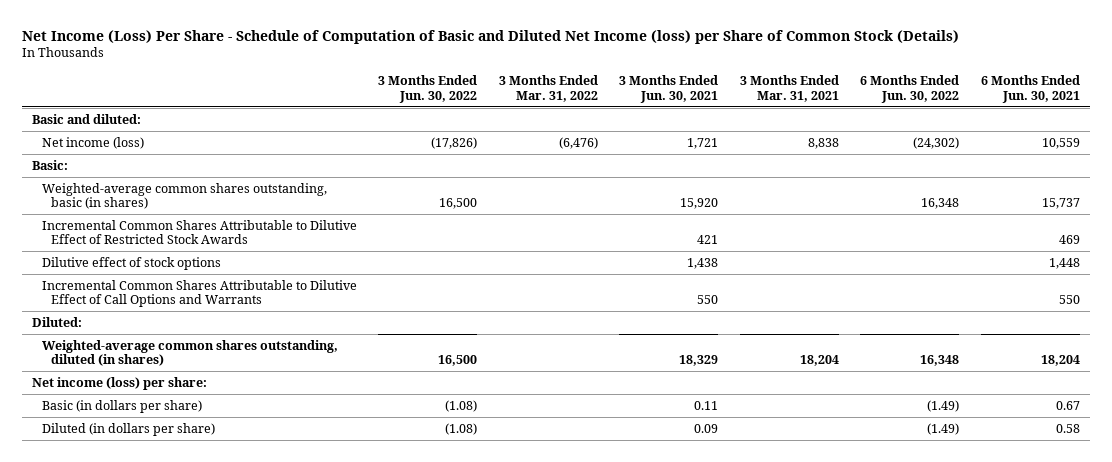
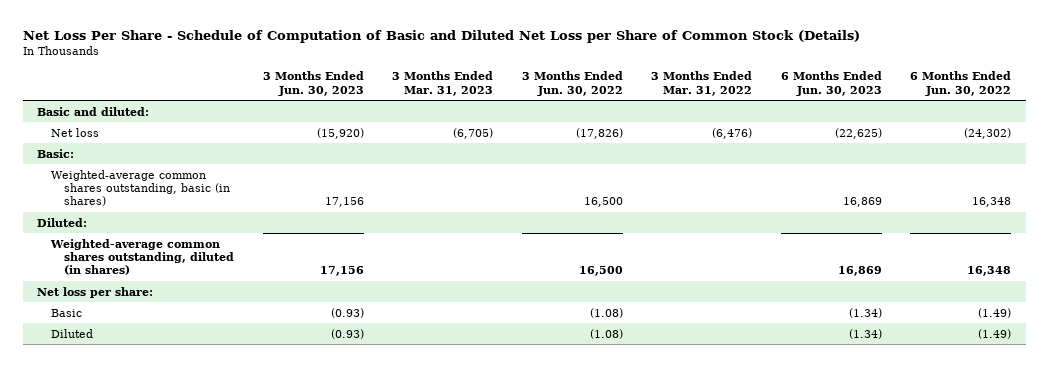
[21,29,959,44] Net Income (Loss) Per Share - Schedule of Computation of Basic and Diluted Net Income (loss) per Share of Common Stock (Details) -> [23,30,861,44] Net Loss Per Share - Schedule of Computation of Basic and Diluted Net Loss per Share of Common Stock (Details)
[619,75,719,103] 3 Months Ended Jun. 30, 2021 -> none
[739,75,839,102] 3 Months Ended Mar. 31, 2021 -> none
[980,75,1080,103] 6 Months Ended Jun. 30, 2021 -> none
none -> [262,71,364,96] 3 Months Ended Jun. 30, 2023
none -> [392,71,494,96] 3 Months Ended Mar. 31, 2023
none -> [780,71,882,96] 6 Months Ended Jun. 30, 2023
[41,136,144,149] Net income (loss) -> [50,127,99,137] Net loss
[41,219,357,244] Incremental Common Shares Attributable to Dilutive Effect of Restricted Stock Awards -> none
[41,256,221,270] Dilutive effect of stock options -> none
[41,279,357,307] Incremental Common Shares Attributable to Dilutive Effect of Call Options and Warrants -> none
[32,376,208,390] Net income (loss) per share: -> [37,286,154,298] Net loss per share:
[41,399,202,413] Basic (in dollars per share) -> [50,308,82,317] Basic
[41,422,215,436] Diluted (in dollars per share) -> [50,328,93,338] Diluted

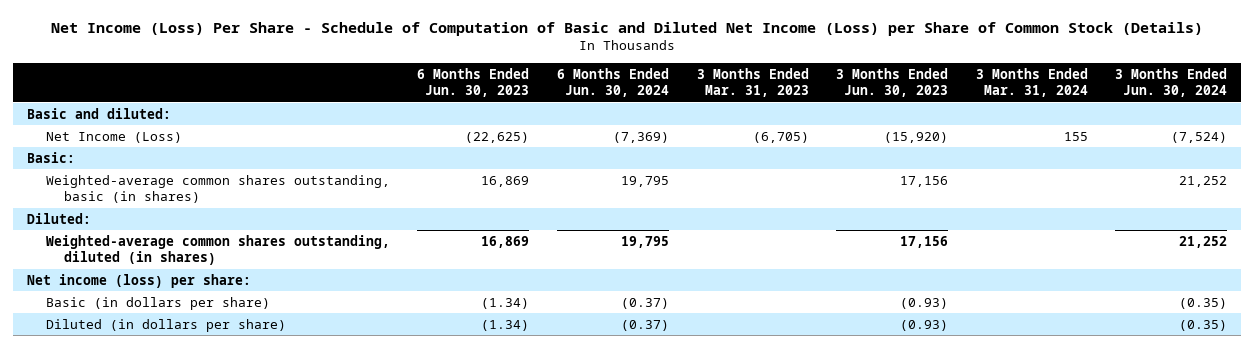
[23,30,861,44] Net Loss Per Share - Schedule of Computation of Basic and Diluted Net Loss per Share of Common Stock (Details) -> [51,21,1204,36] Net Income (Loss) Per Share - Schedule of Computation of Basic and Diluted Net Income (Loss) per Share of Common Stock (Details)
[521,71,623,96] 3 Months Ended Jun. 30, 2022 -> none
[651,71,753,96] 3 Months Ended Mar. 31, 2022 -> none
[910,71,1012,96] 6 Months Ended Jun. 30, 2022 -> none
none -> [556,67,669,98] 6 Months Ended Jun. 30, 2024
none -> [975,67,1088,98] 3 Months Ended Mar. 31, 2024
none -> [1115,67,1228,98] 3 Months Ended Jun. 30, 2024
[50,127,99,137] Net loss -> [45,131,182,143] Net Income (Loss)
[37,286,154,298] Net loss per share: -> [26,273,251,288] Net income (loss) per share:
[50,308,82,317] Basic -> [45,296,270,310] Basic (in dollars per share)
[50,328,93,338] Diluted -> [45,318,286,332] Diluted (in dollars per share)

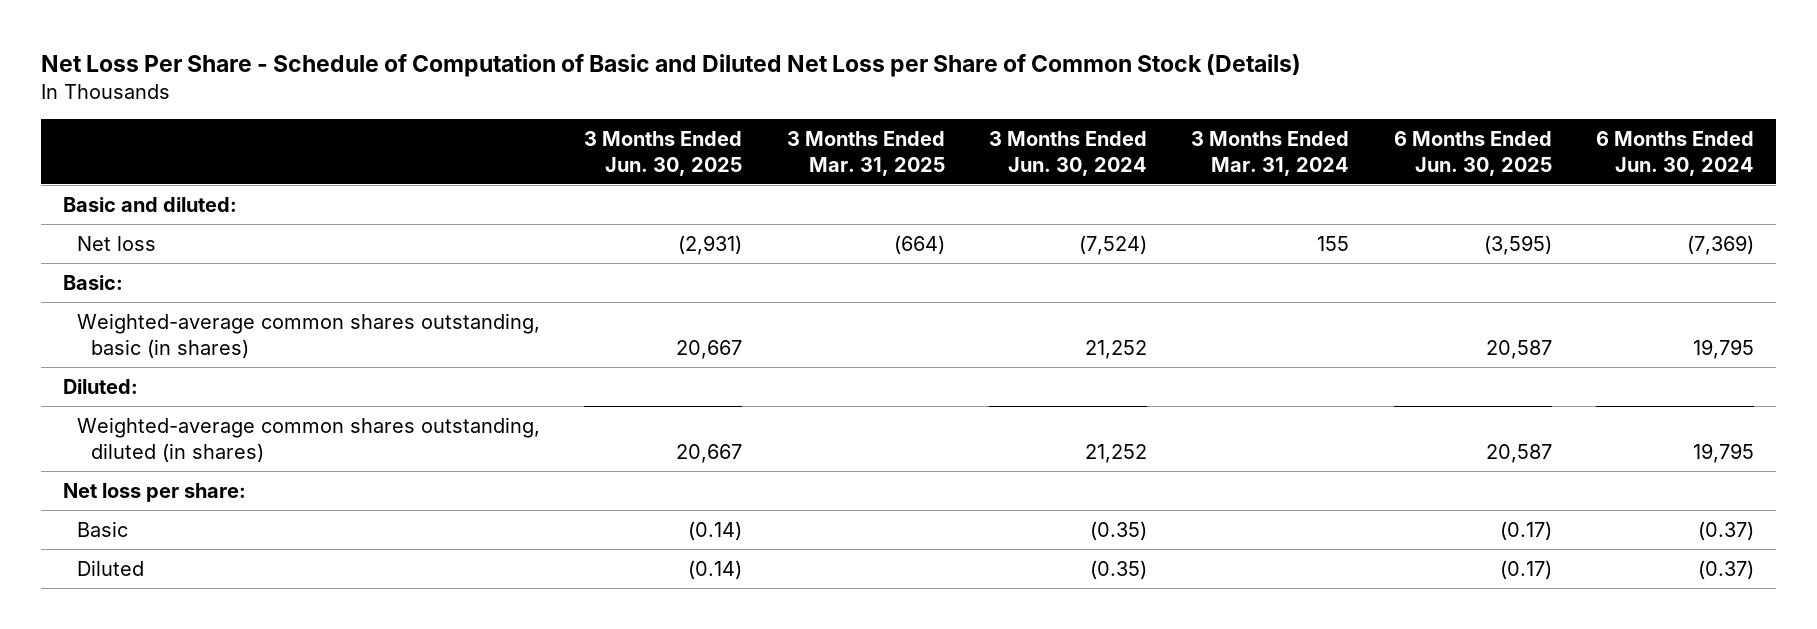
[51,21,1204,36] Net Income (Loss) Per Share - Schedule of Computation of Basic and Diluted Net Income (Loss) per Share of Common Stock (Details) -> [40,53,1301,77] Net Loss Per Share - Schedule of Computation of Basic and Diluted Net Loss per Share of Common Stock (Details)
[417,67,530,98] 6 Months Ended Jun. 30, 2023 -> none
[696,67,809,98] 3 Months Ended Mar. 31, 2023 -> none
[836,67,949,98] 3 Months Ended Jun. 30, 2023 -> none
none -> [584,130,743,176] 3 Months Ended Jun. 30, 2025
none -> [786,130,945,176] 3 Months Ended Mar. 31, 2025
none -> [1393,130,1552,176] 6 Months Ended Jun. 30, 2025
[45,131,182,143] Net Income (Loss) -> [77,235,157,251] Net loss
[26,273,251,288] Net income (loss) per share: -> [63,482,247,502] Net loss per share:
[45,296,270,310] Basic (in dollars per share) -> [77,520,129,537] Basic
[45,318,286,332] Diluted (in dollars per share) -> [77,559,145,576] Diluted

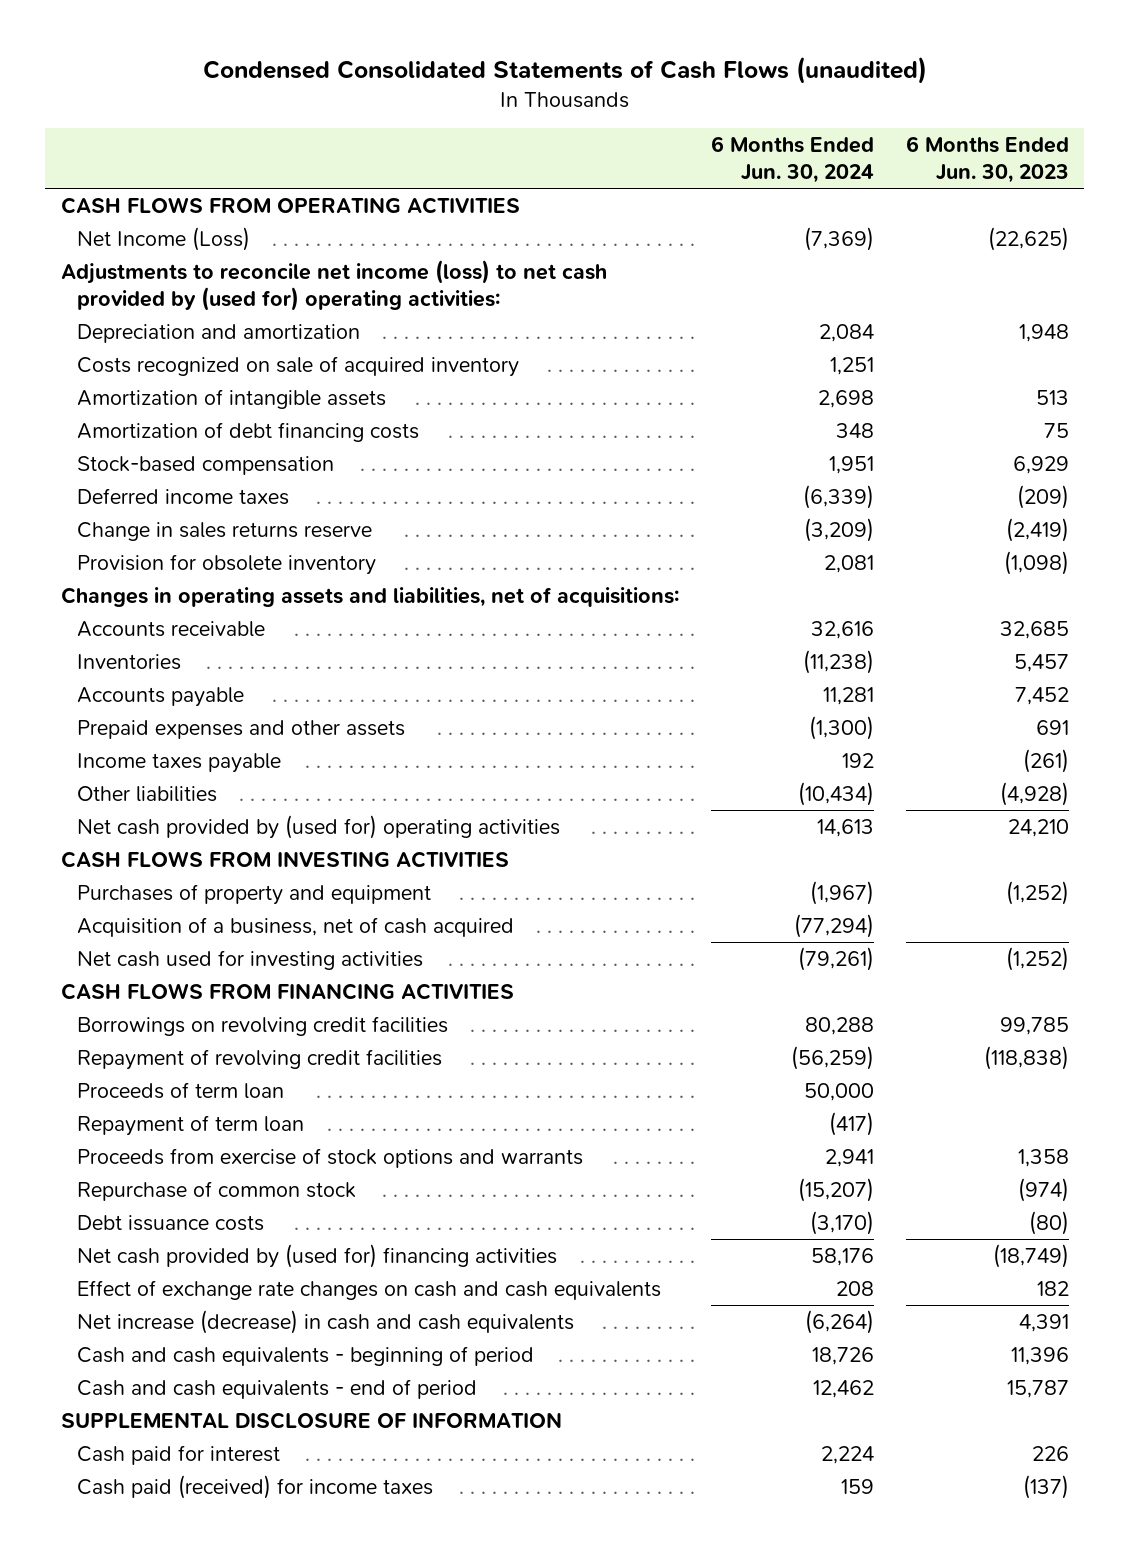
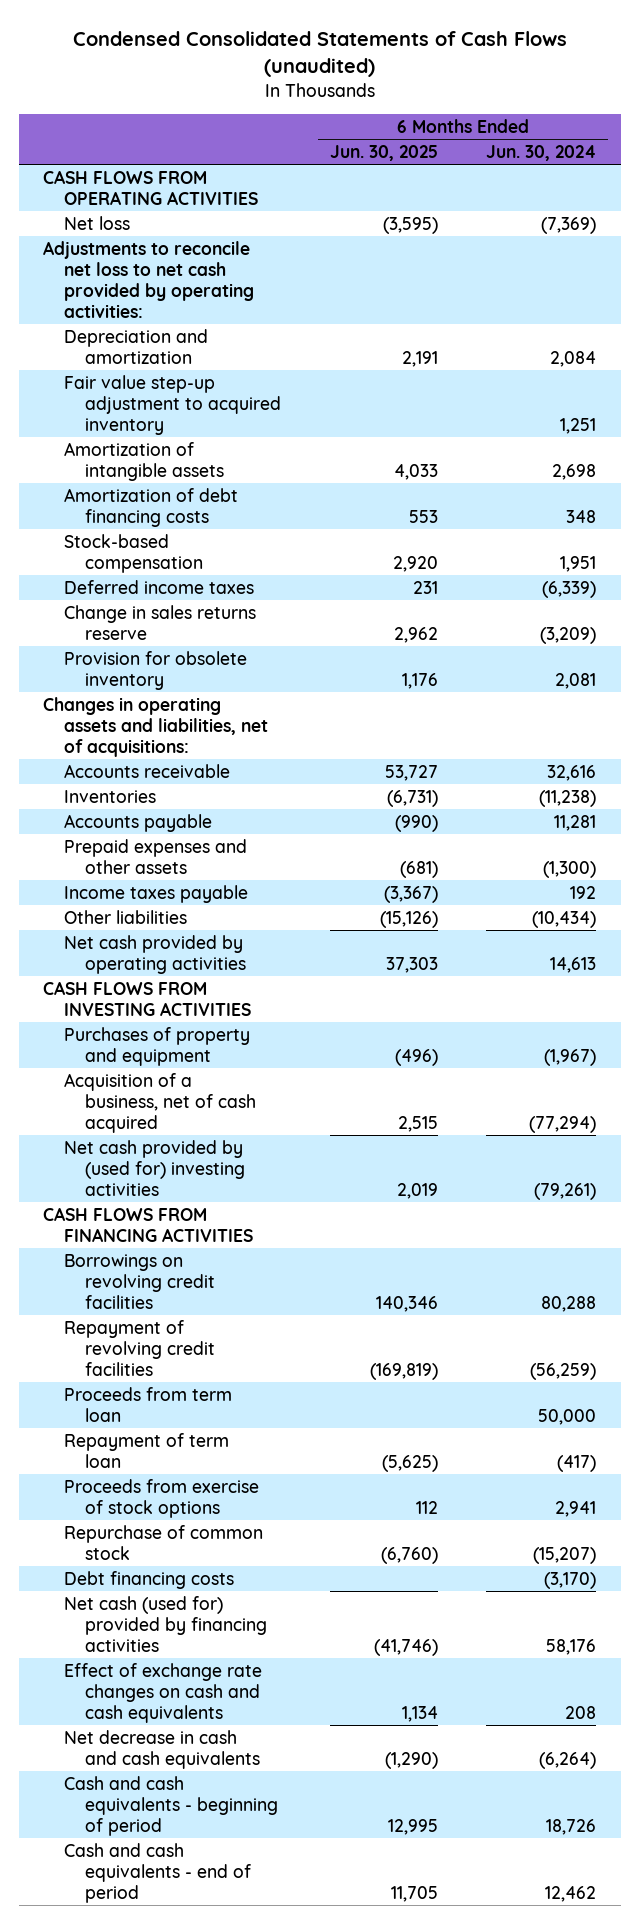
[905,136,1069,184] 6 Months Ended Jun. 30, 2023 -> none
none -> [329,144,438,161] Jun. 30, 2025
[76,226,250,251] Net Income (Loss) -> [64,215,131,230] Net loss
[61,259,608,311] Adjustments to reconcile net income (loss) to net cash provided by (used for) operating activities: -> [43,240,255,318] Adjustments to reconcile net loss to net cash provided by operating activities:
[76,355,519,377] Costs recognized on sale of acquired inventory -> [64,374,282,435] Fair value step-up adjustment to acquired inventory
[76,814,560,839] Net cash provided by (used for) operating activities -> [64,934,247,974] Net cash provided by operating activities
[76,949,423,970] Net cash used for investing activities -> [64,1139,246,1196] Net cash provided by (used for) investing activities
[76,1081,284,1099] Proceeds of term loan -> [64,1386,233,1422] Proceeds from term loan
[76,1147,583,1168] Proceeds from exercise of stock options and warrants -> [64,1478,260,1518] Proceeds from exercise of stock options
[76,1214,264,1231] Debt issuance costs -> [64,1570,235,1589] Debt financing costs
[76,1243,557,1268] Net cash provided by (used for) financing activities -> [64,1595,268,1652] Net cash (used for) provided by financing activities
[76,1309,574,1334] Net increase (decrease) in cash and cash equivalents -> [64,1729,261,1769] Net decrease in cash and cash equivalents
[61,1411,563,1429] SUPPLEMENTAL DISCLOSURE OF INFORMATION -> none
[76,1444,280,1465] Cash paid for interest -> none
[76,1474,433,1499] Cash paid (received) for income taxes -> none

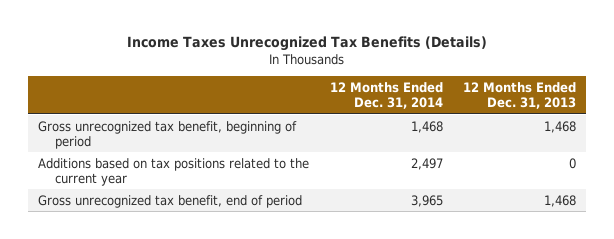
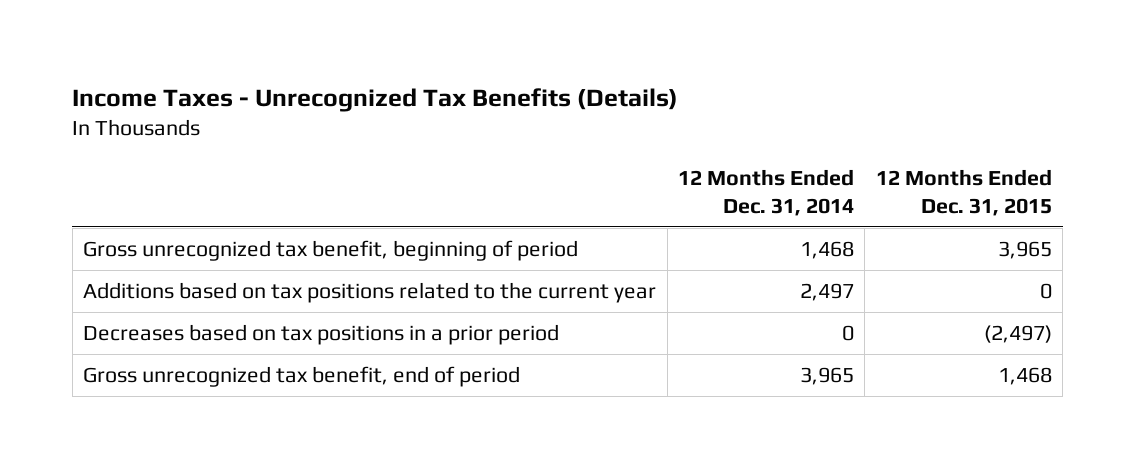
[127,36,488,52] Income Taxes Unrecognized Tax Benefits (Details) -> [72,87,679,112] Income Taxes - Unrecognized Tax Benefits (Details)
[462,81,576,109] 12 Months Ended Dec. 31, 2013 -> none
none -> [875,169,1052,216] 12 Months Ended Dec. 31, 2015
none -> [83,324,560,346] Decreases based on tax positions in a prior period

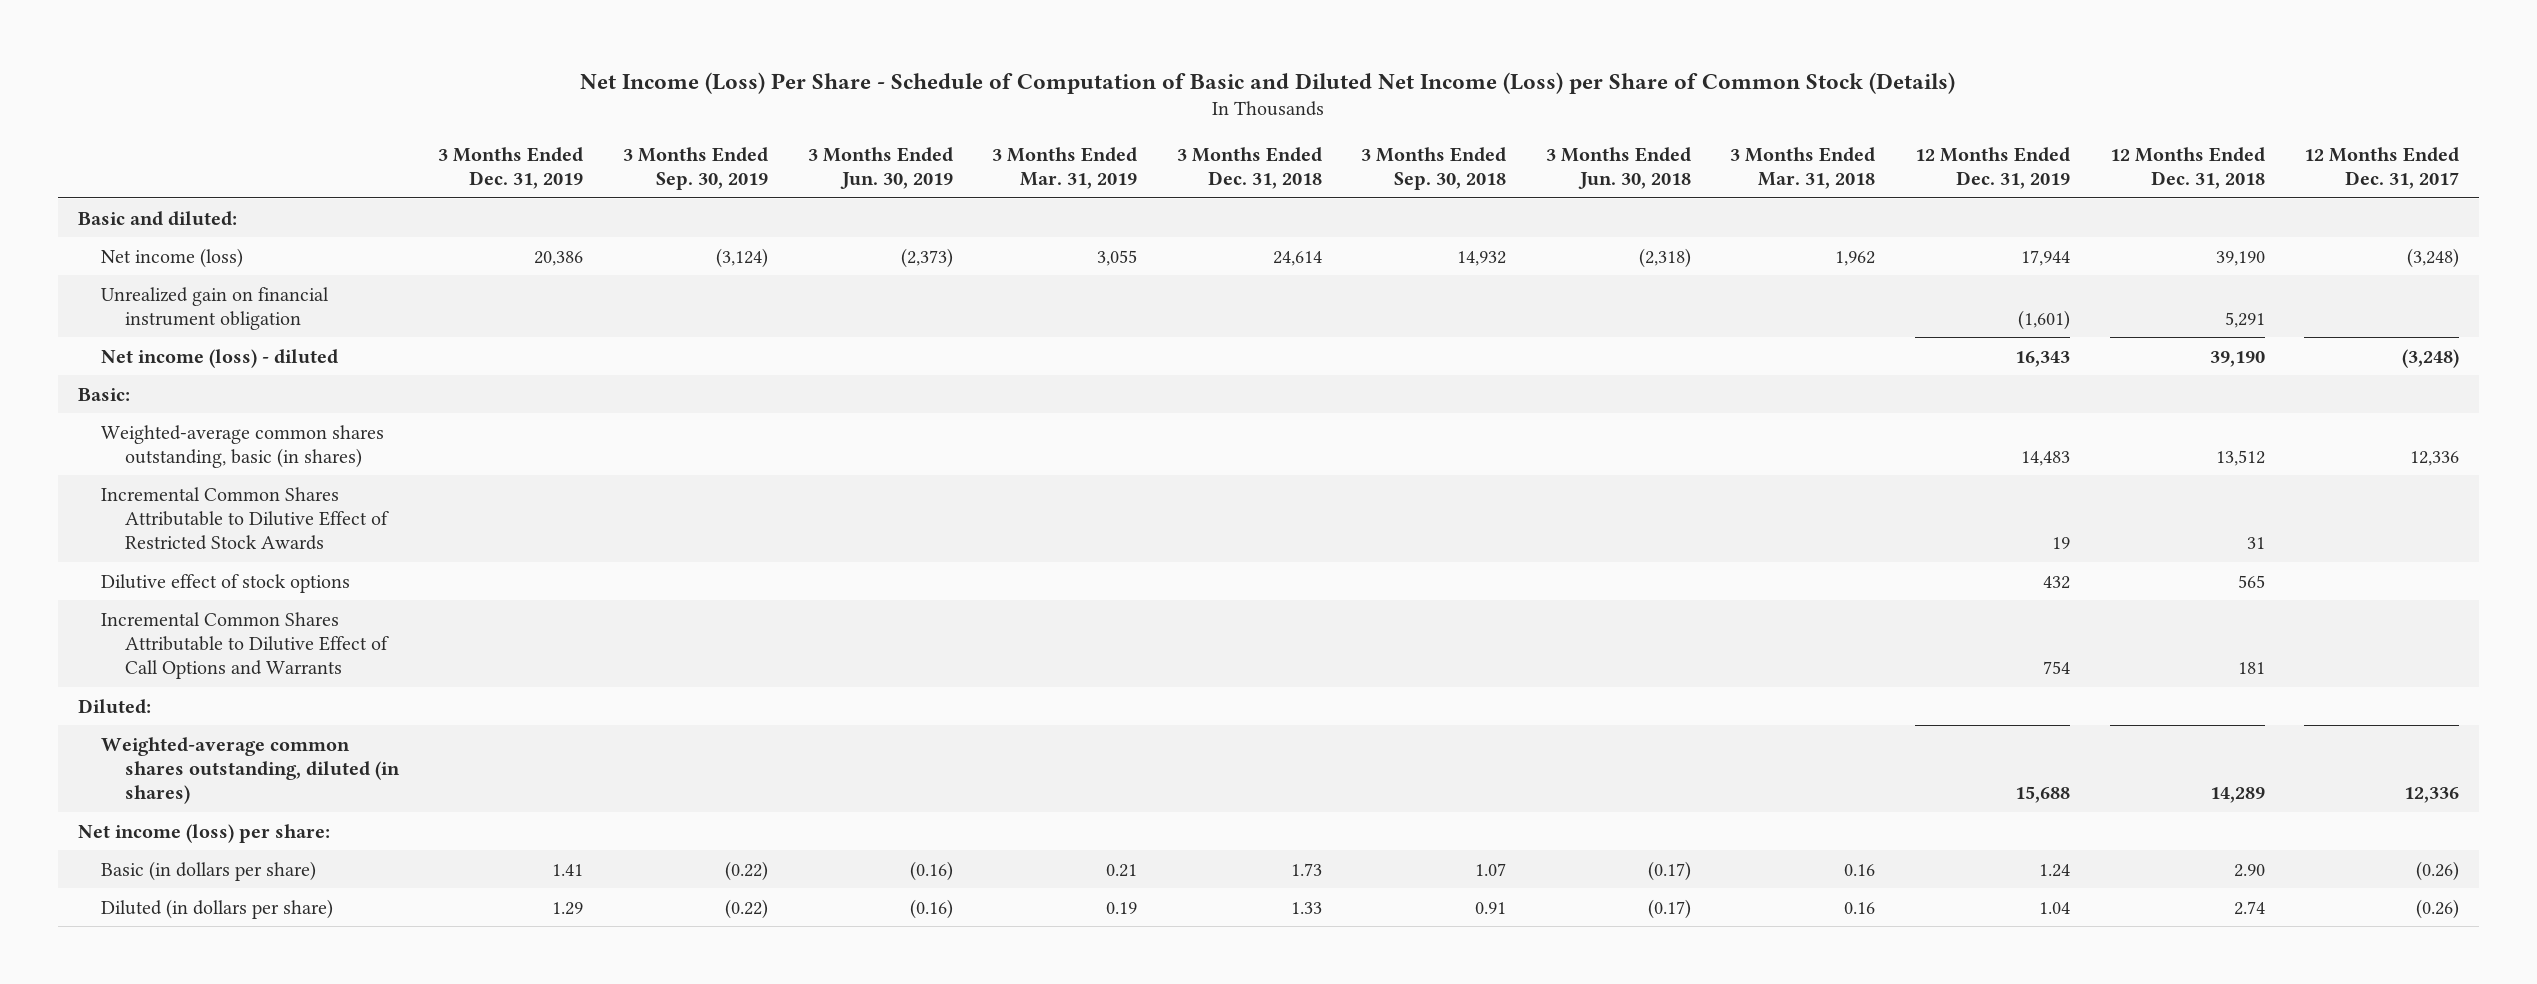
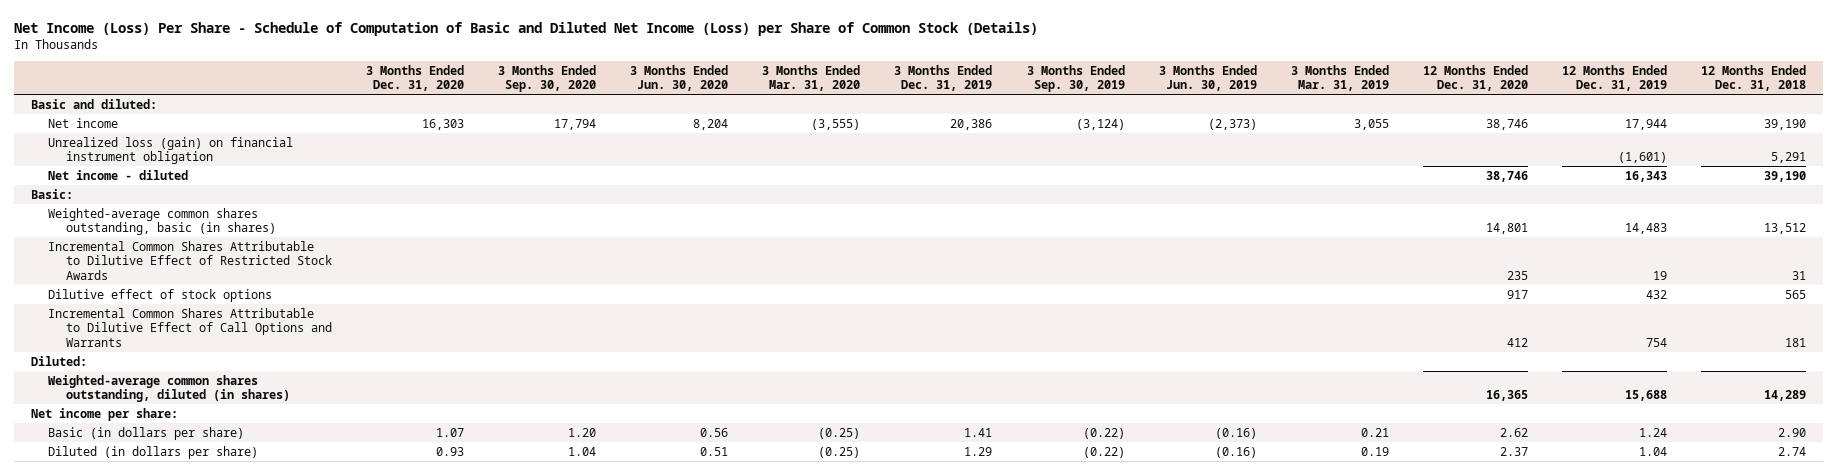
[1176,146,1322,190] 3 Months Ended Dec. 31, 2018 -> none
[1361,146,1507,191] 3 Months Ended Sep. 30, 2018 -> none
[1545,146,1691,190] 3 Months Ended Jun. 30, 2018 -> none
[1730,146,1876,190] 3 Months Ended Mar. 31, 2018 -> none
[2304,146,2460,190] 12 Months Ended Dec. 31, 2017 -> none
none -> [365,64,464,92] 3 Months Ended Dec. 31, 2020
none -> [498,64,597,93] 3 Months Ended Sep. 30, 2020
none -> [630,64,729,92] 3 Months Ended Jun. 30, 2020
none -> [762,64,861,92] 3 Months Ended Mar. 31, 2020
none -> [1423,64,1529,92] 12 Months Ended Dec. 31, 2020
[101,247,244,268] Net income (loss) -> [48,117,119,128] Net income
[101,286,330,330] Unrealized gain on financial instrument obligation -> [48,136,294,165] Unrealized loss (gain) on financial instrument obligation
[101,348,339,368] Net income (loss) - diluted -> [48,169,189,180] Net income - diluted
[77,823,330,843] Net income (loss) per share: -> [31,407,179,421] Net income per share:

